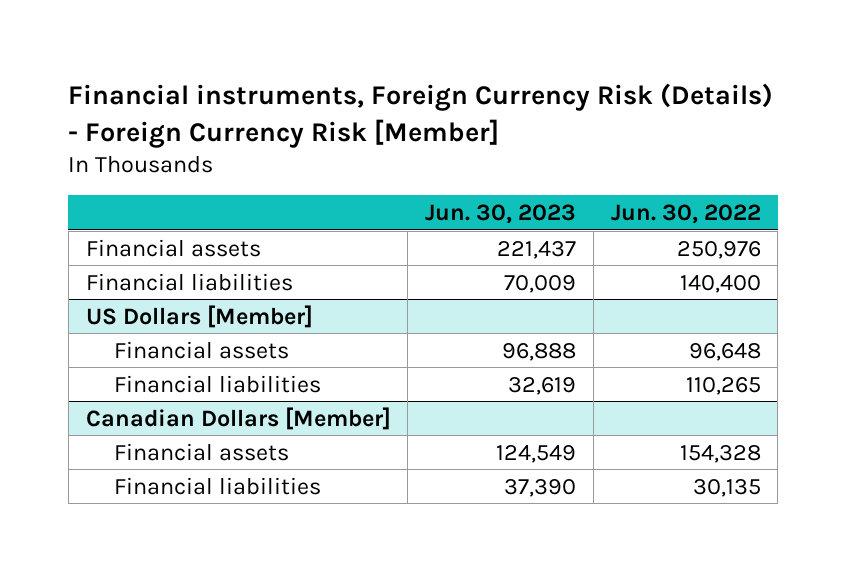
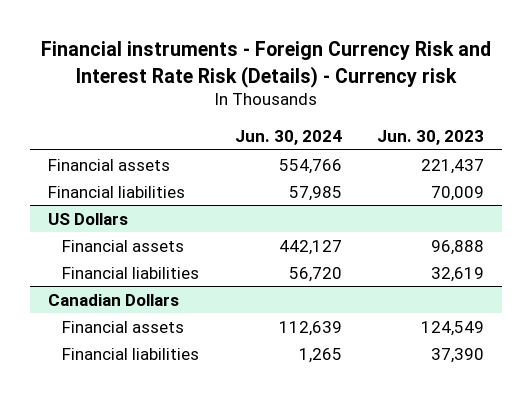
[68,83,774,148] Financial instruments, Foreign Currency Risk (Details) - Foreign Currency Risk [Member] -> [40,41,491,88] Financial instruments - Foreign Currency Risk and Interest Rate Risk (Details) - Currency risk
[610,203,761,224] Jun. 30, 2022 -> none
none -> [234,130,342,146] Jun. 30, 2024
[85,304,313,328] US Dollars [Member] -> [47,212,128,225] US Dollars
[85,406,391,430] Canadian Dollars [Member] -> [47,293,179,306] Canadian Dollars

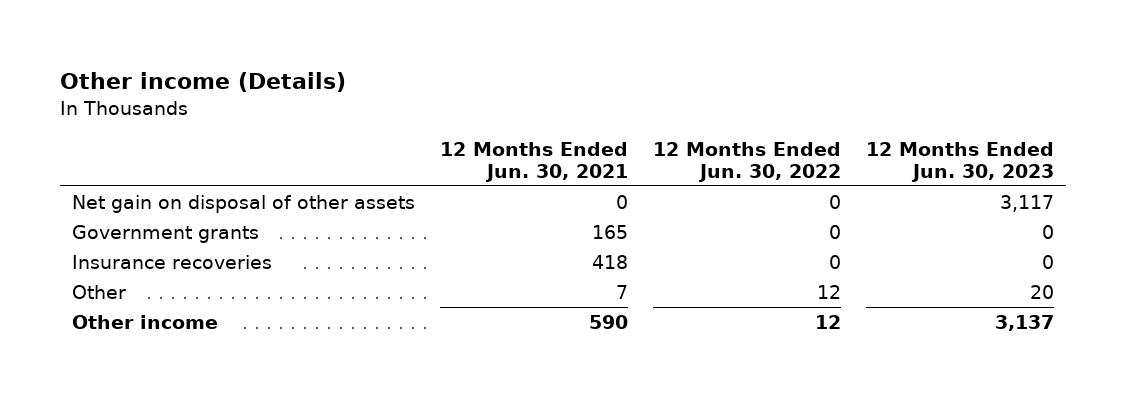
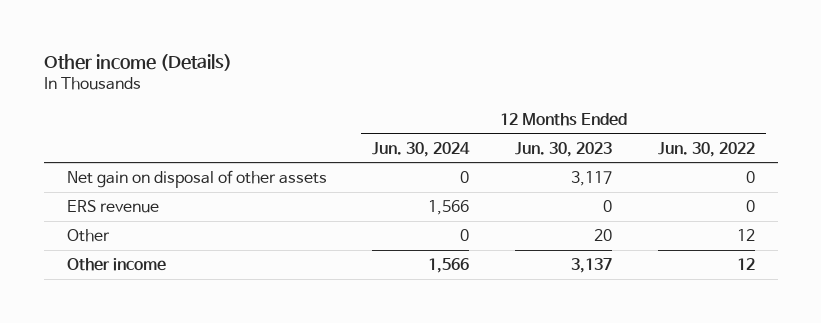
[440,141,629,182] 12 Months Ended Jun. 30, 2021 -> none
none -> [372,141,471,157] Jun. 30, 2024
[72,224,260,243] Government grants -> none
[72,254,273,269] Insurance recoveries -> none
none -> [66,200,159,214] ERS revenue

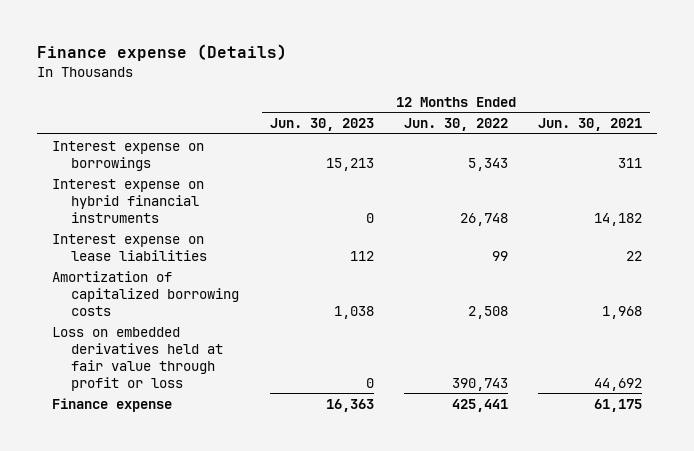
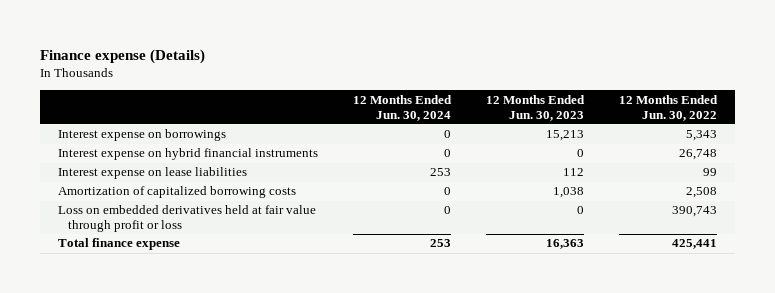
[538,118,643,132] Jun. 30, 2021 -> none
none -> [352,94,452,121] 12 Months Ended Jun. 30, 2024
[51,397,172,412] Finance expense -> [57,238,180,251] Total finance expense

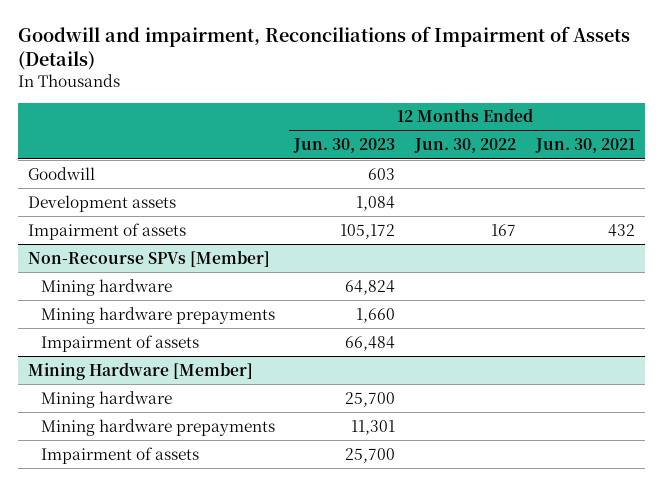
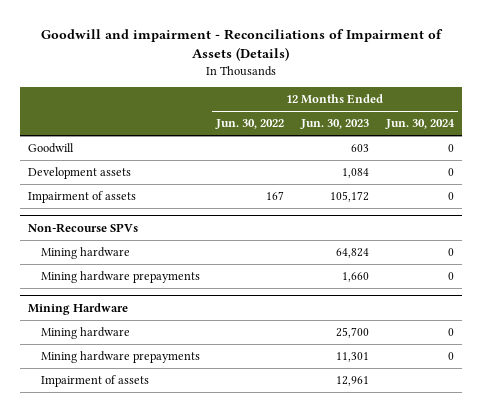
[18,26,631,71] Goodwill and impairment, Reconciliations of Impairment of Assets (Details) -> [40,28,443,62] Goodwill and impairment - Reconciliations of Impairment of Assets (Details)
[535,138,636,154] Jun. 30, 2021 -> none
none -> [384,119,455,130] Jun. 30, 2024
[28,249,271,267] Non-Recourse SPVs [Member] -> [27,222,138,233] Non-Recourse SPVs
[40,334,199,352] Impairment of assets -> none
[28,361,254,380] Mining Hardware [Member] -> [27,302,128,315] Mining Hardware
[345,447,396,463] 25,700 -> [336,376,370,387] 12,961

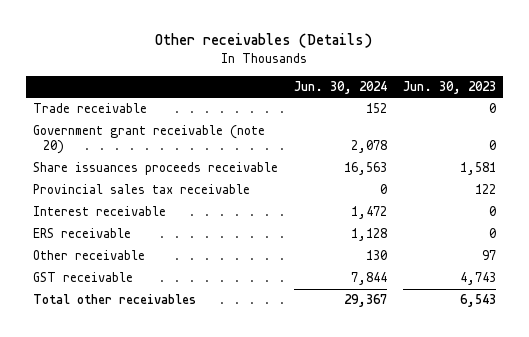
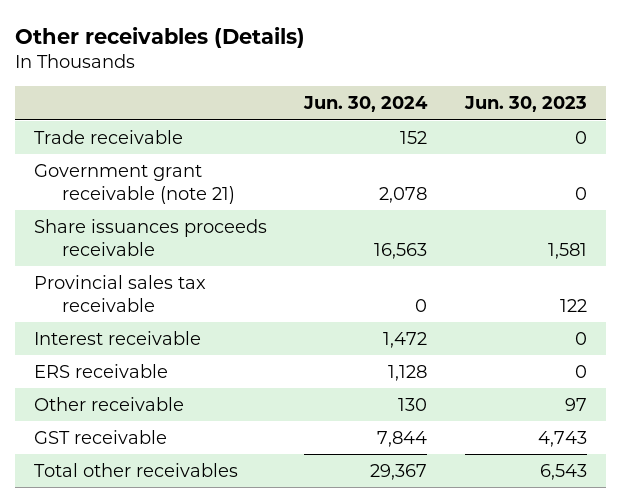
[33,125,266,155] Government grant receivable (note 20) -> [34,163,236,204] Government grant receivable (note 21)

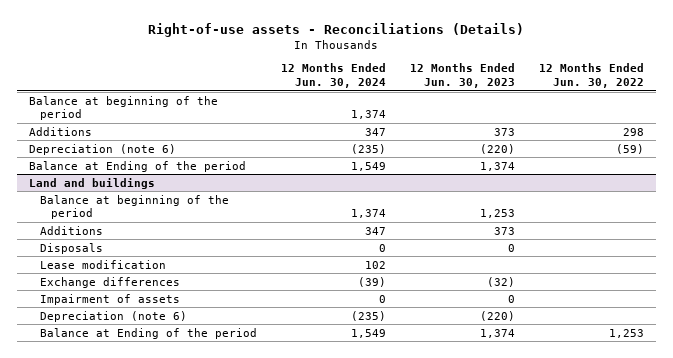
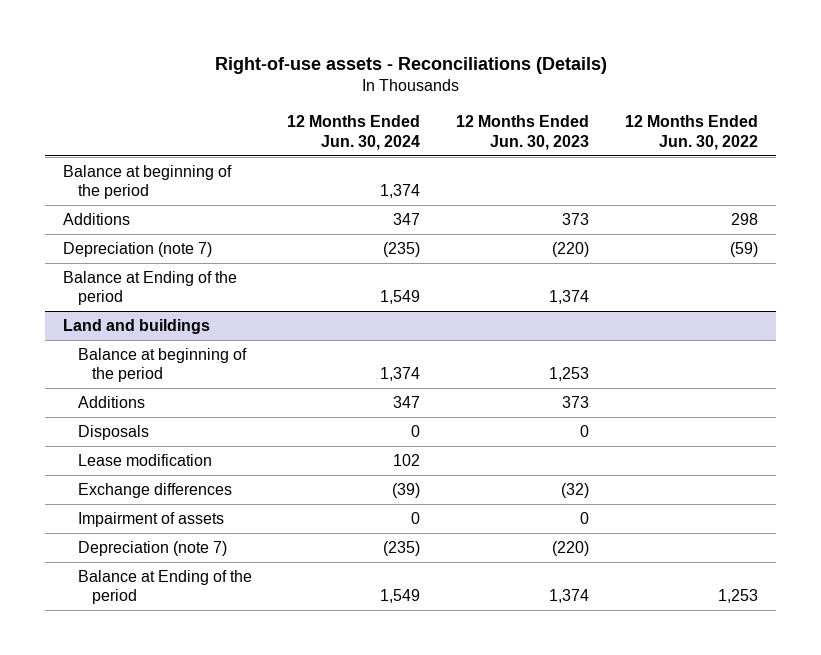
[28,143,176,155] Depreciation (note 6) -> [63,241,213,257] Depreciation (note 7)
[39,310,187,322] Depreciation (note 6) -> [77,540,227,556] Depreciation (note 7)

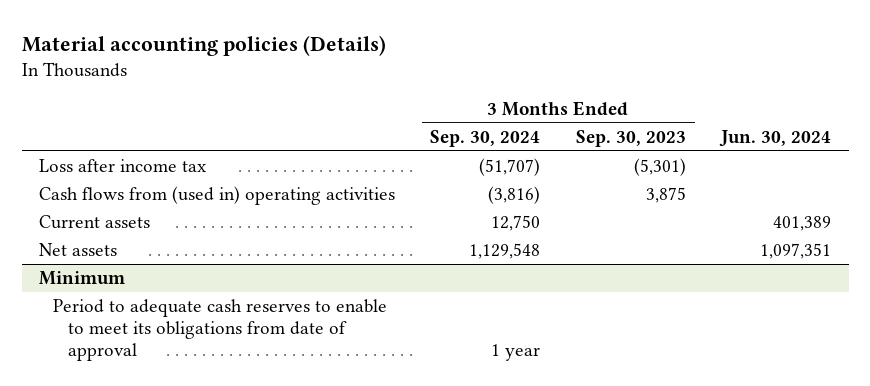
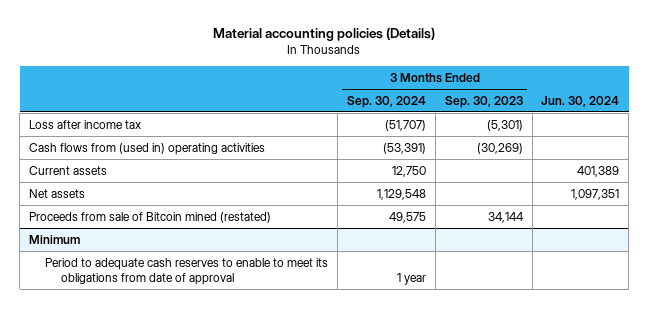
[488,186,541,205] (3,816) -> [382,142,426,154] (53,391)
[645,187,686,204] 3,875 -> [476,142,523,154] (30,269)
none -> [29,211,272,223] Proceeds from sale of Bitcoin mined (restated)

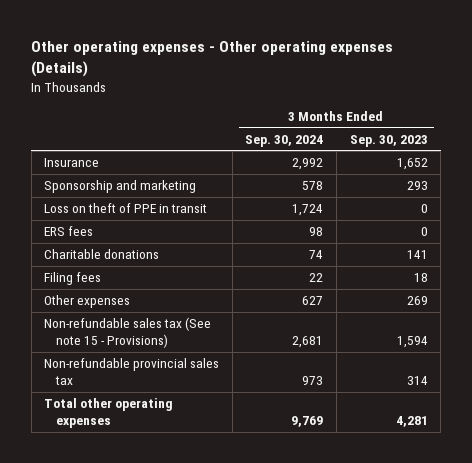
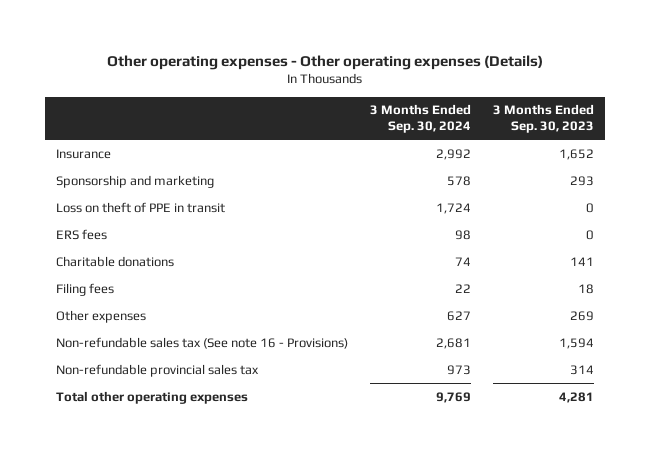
[44,317,212,349] Non-refundable sales tax (See note 15 - Provisions) -> [56,336,349,349] Non-refundable sales tax (See note 16 - Provisions)

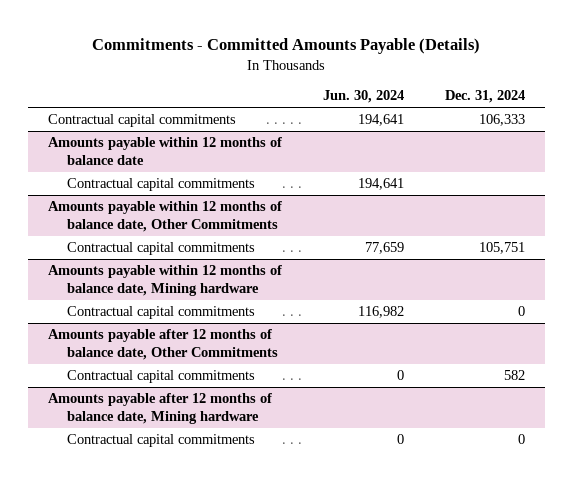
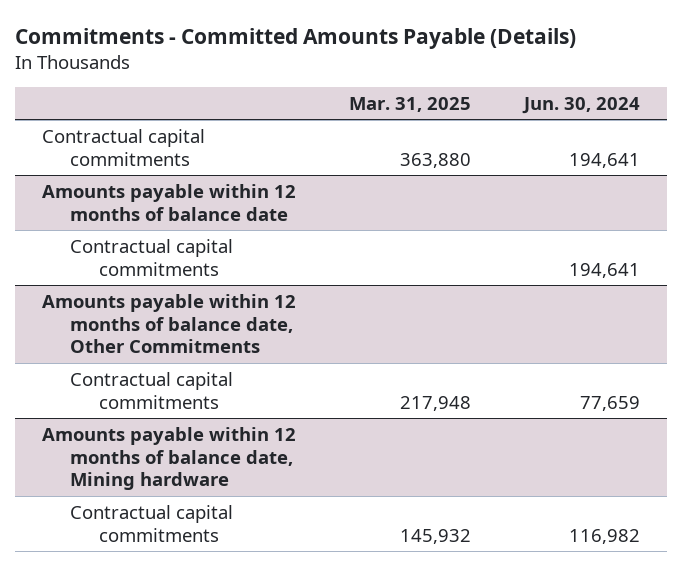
[444,90,525,104] Dec. 31, 2024 -> none
none -> [348,96,471,112] Mar. 31, 2025
[48,329,279,361] Amounts payable after 12 months of balance date, Other Commitments -> none
[67,370,256,384] Contractual capital commitments -> none
[48,393,273,425] Amounts payable after 12 months of balance date, Mining hardware -> none
[67,434,256,448] Contractual capital commitments -> none

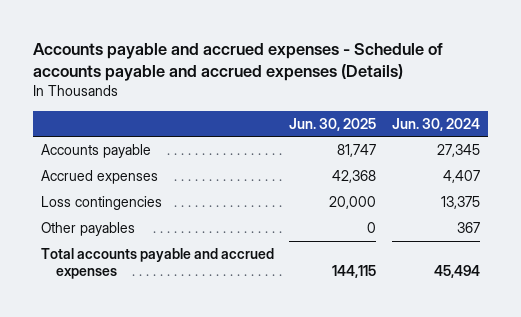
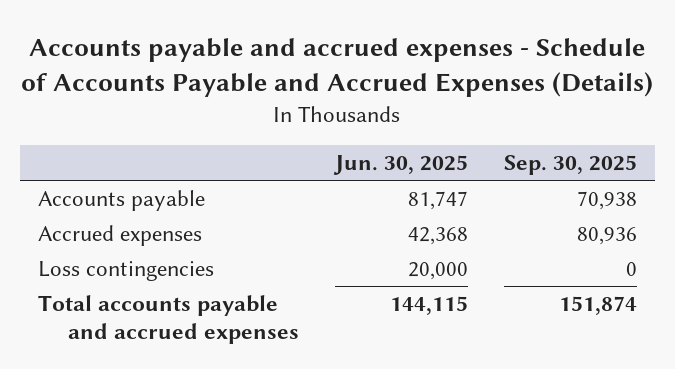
[32,43,443,82] Accounts payable and accrued expenses - Schedule of accounts payable and accrued expenses (Details) -> [21,37,654,98] Accounts payable and accrued expenses - Schedule of Accounts Payable and Accrued Expenses (Details)
[391,117,480,131] Jun. 30, 2024 -> none
none -> [503,155,637,176] Sep. 30, 2025
[40,222,135,237] Other payables -> none

